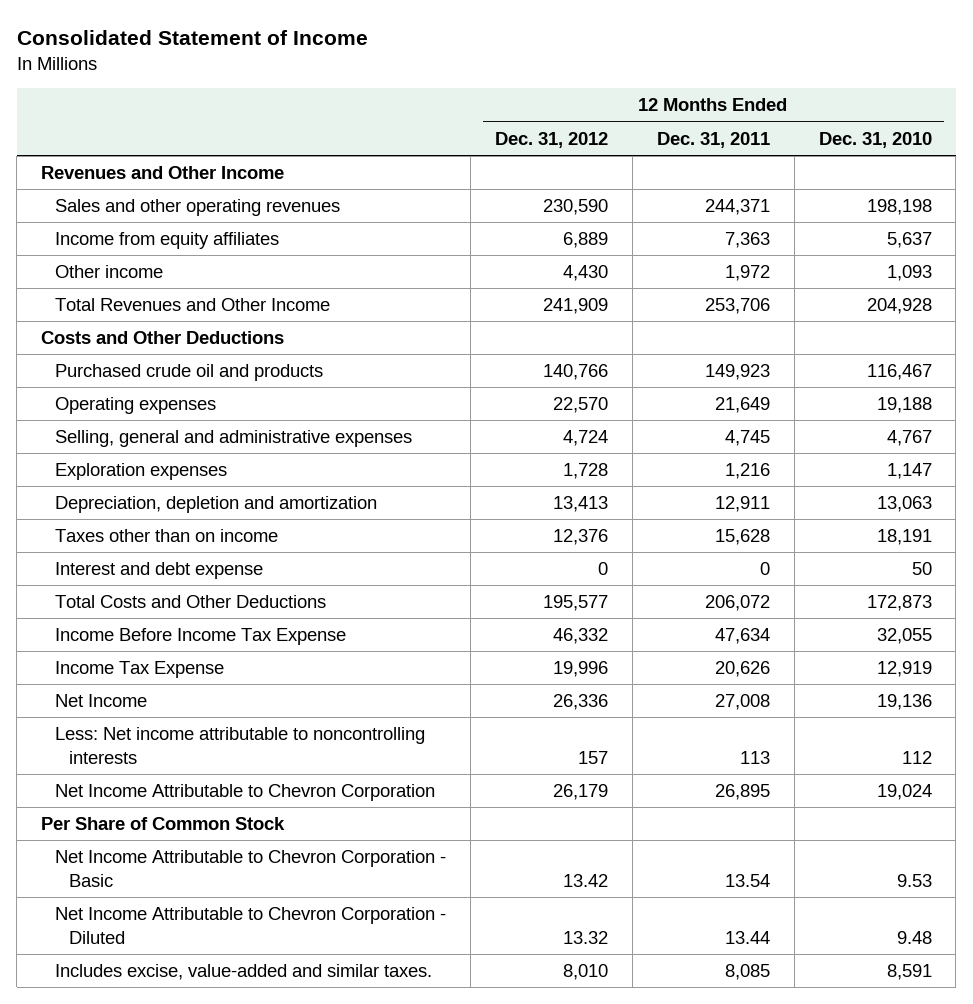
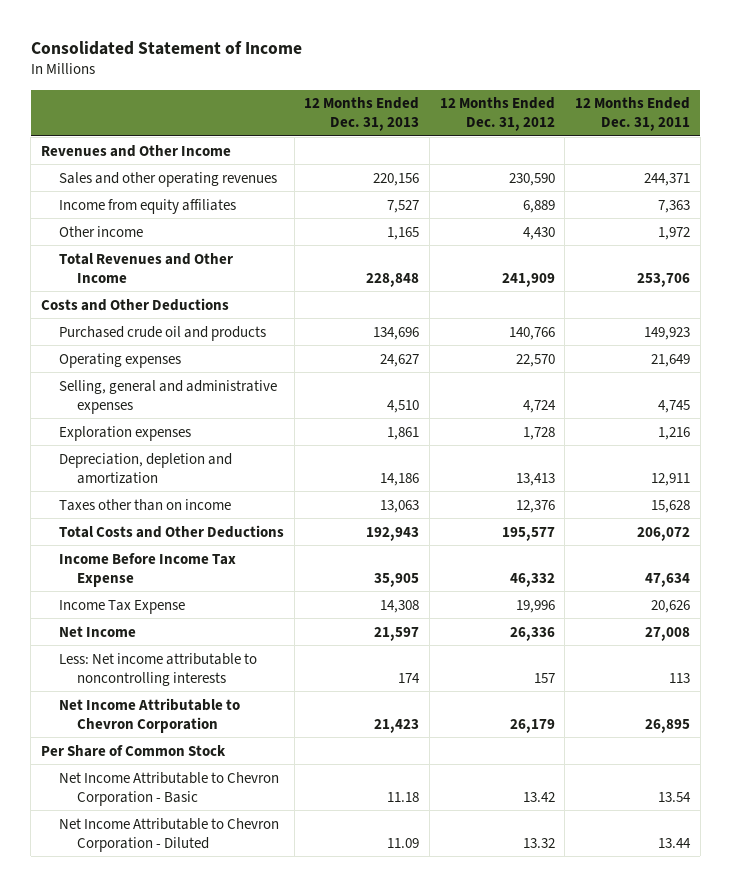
[818,131,932,148] Dec. 31, 2010 -> none
none -> [304,97,420,132] 12 Months Ended Dec. 31, 2013
[55,562,264,580] Interest and debt expense -> none
[55,964,433,981] Includes excise, value-added and similar taxes. -> none

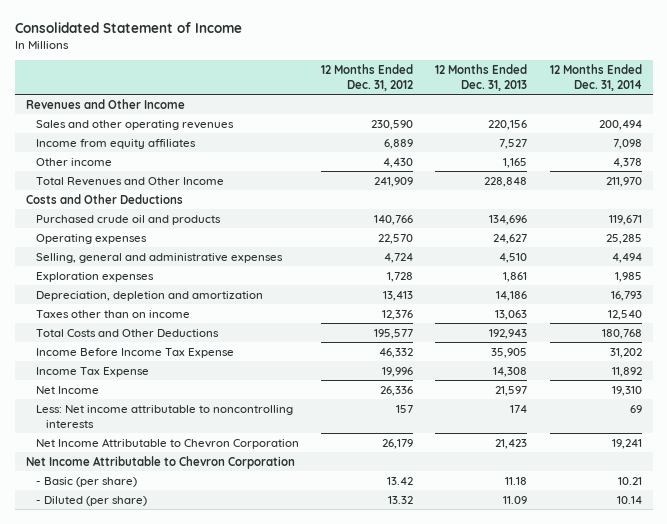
[574,97,690,132] 12 Months Ended Dec. 31, 2011 -> none
none -> [549,63,642,91] 12 Months Ended Dec. 31, 2014
[41,744,227,757] Per Share of Common Stock -> [25,455,295,469] Net Income Attributable to Chevron Corporation
[58,771,279,806] Net Income Attributable to Chevron Corporation - Basic -> [36,476,138,487] - Basic (per share)
[58,817,279,852] Net Income Attributable to Chevron Corporation - Diluted -> [36,495,148,506] - Diluted (per share)

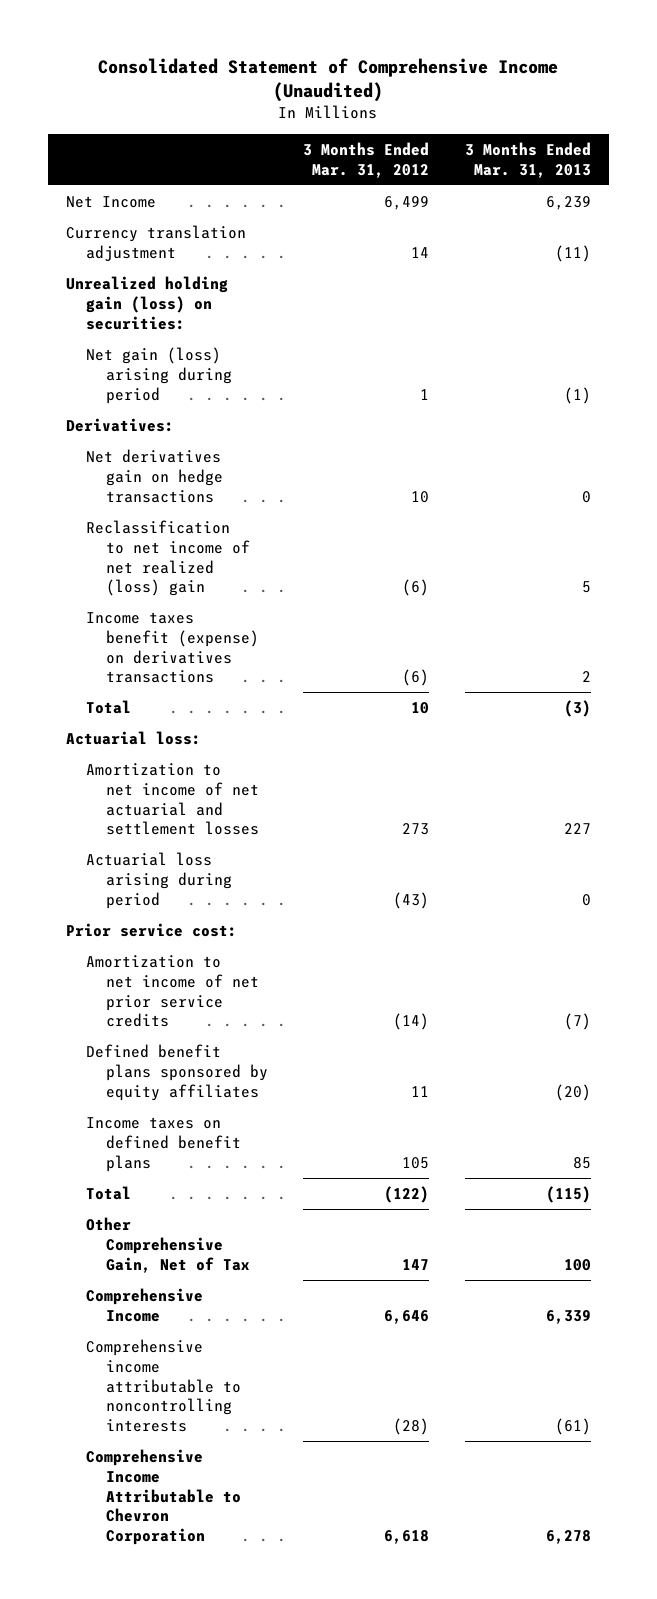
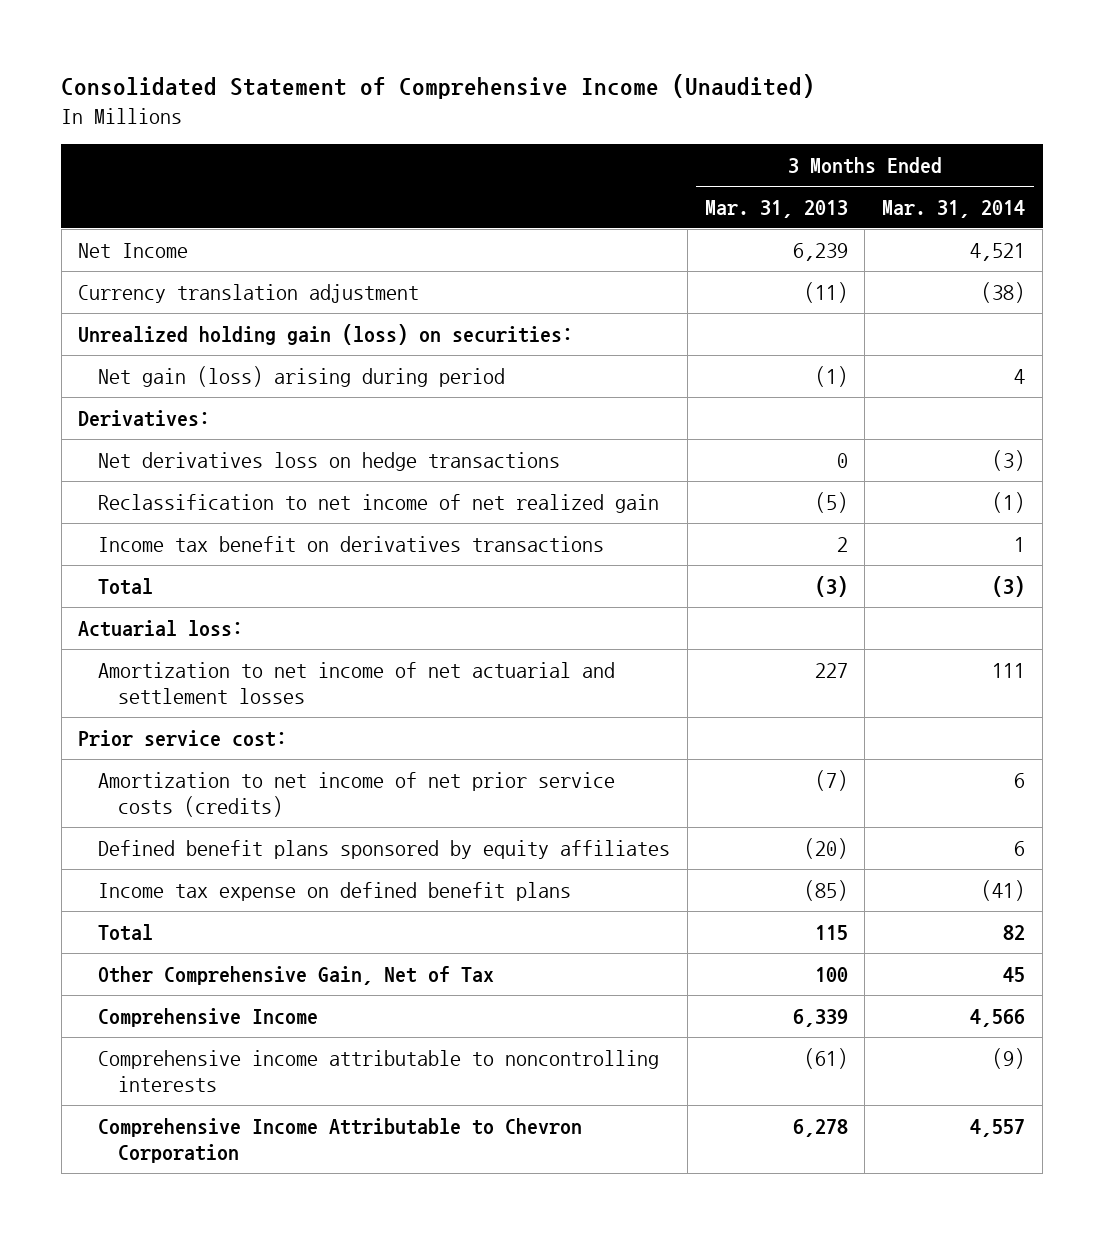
[303,141,430,178] 3 Months Ended Mar. 31, 2012 -> none
none -> [882,199,1026,218] Mar. 31, 2014
[85,448,223,503] Net derivatives gain on hedge transactions -> [98,451,561,471] Net derivatives loss on hedge transactions
[85,519,250,597] Reclassification to net income of net realized (loss) gain -> [98,493,660,513] Reclassification to net income of net realized gain
[581,581,591,594] 5 -> [814,491,848,513] (5)
[85,611,259,684] Income taxes benefit (expense) on derivatives transactions -> [98,535,605,552] Income tax benefit on derivatives transactions
[85,851,232,909] Actuarial loss arising during period -> none
[85,954,259,1028] Amortization to net income of net prior service credits -> [98,771,616,817] Amortization to net income of net prior service costs (credits)
[85,1116,241,1172] Income taxes on defined benefit plans -> [98,881,572,901] Income tax expense on defined benefit plans
[572,1156,591,1169] 85 -> [803,879,848,901] (85)
[545,1185,591,1203] (115) -> [814,924,848,940] 115

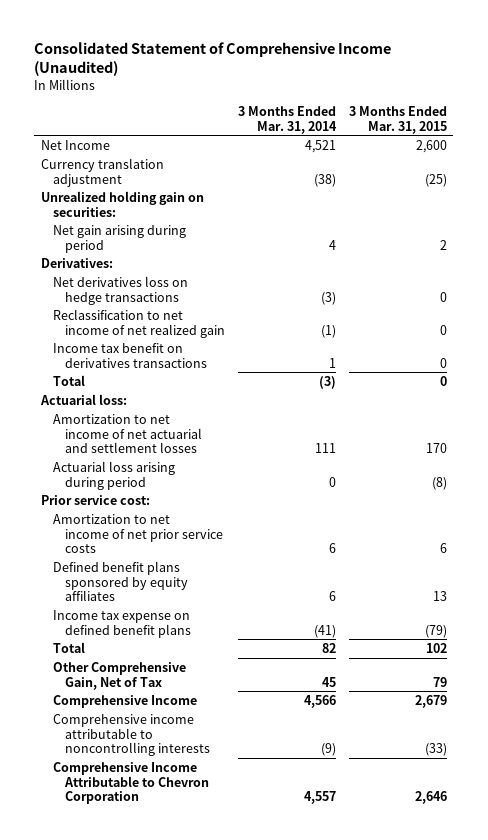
[704,199,848,218] Mar. 31, 2013 -> none
none -> [349,105,448,134] 3 Months Ended Mar. 31, 2015
[78,323,574,345] Unrealized holding gain (loss) on securities: -> [40,190,204,217] Unrealized holding gain on securities:
[98,365,506,387] Net gain (loss) arising during period -> [53,224,187,253] Net gain arising during period
none -> [53,460,176,490] Actuarial loss arising during period
[98,771,616,817] Amortization to net income of net prior service costs (credits) -> [53,513,224,554] Amortization to net income of net prior service costs

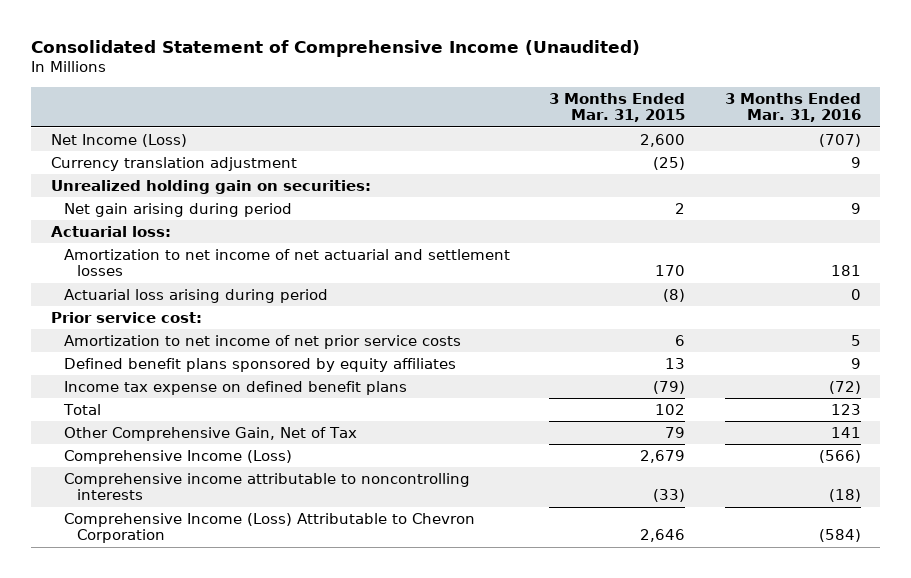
[238,105,338,134] 3 Months Ended Mar. 31, 2014 -> none
none -> [724,92,861,123] 3 Months Ended Mar. 31, 2016
[40,139,110,150] Net Income -> [50,133,187,147] Net Income (Loss)
[40,257,113,268] Derivatives: -> none
[53,275,189,305] Net derivatives loss on hedge transactions -> none
[53,308,226,338] Reclassification to net income of net realized gain -> none
[53,342,208,368] Income tax benefit on derivatives transactions -> none
[53,374,86,386] Total -> none
[53,694,198,708] Comprehensive Income -> [63,449,292,464] Comprehensive Income (Loss)
[53,761,210,805] Comprehensive Income Attributable to Chevron Corporation -> [63,512,475,544] Comprehensive Income (Loss) Attributable to Chevron Corporation

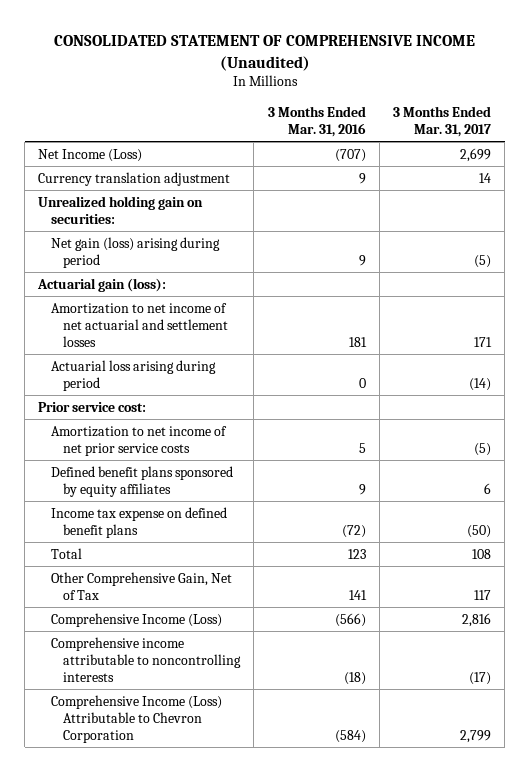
[30,40,640,58] Consolidated Statement of Comprehensive Income (Unaudited) -> [53,35,475,71] CONSOLIDATED STATEMENT OF COMPREHENSIVE INCOME (Unaudited)
[549,92,686,123] 3 Months Ended Mar. 31, 2015 -> none
none -> [393,106,492,138] 3 Months Ended Mar. 31, 2017
[63,202,292,217] Net gain arising during period -> [50,236,220,268] Net gain (loss) arising during period
[50,225,171,237] Actuarial loss: -> [37,277,167,292] Actuarial gain (loss):

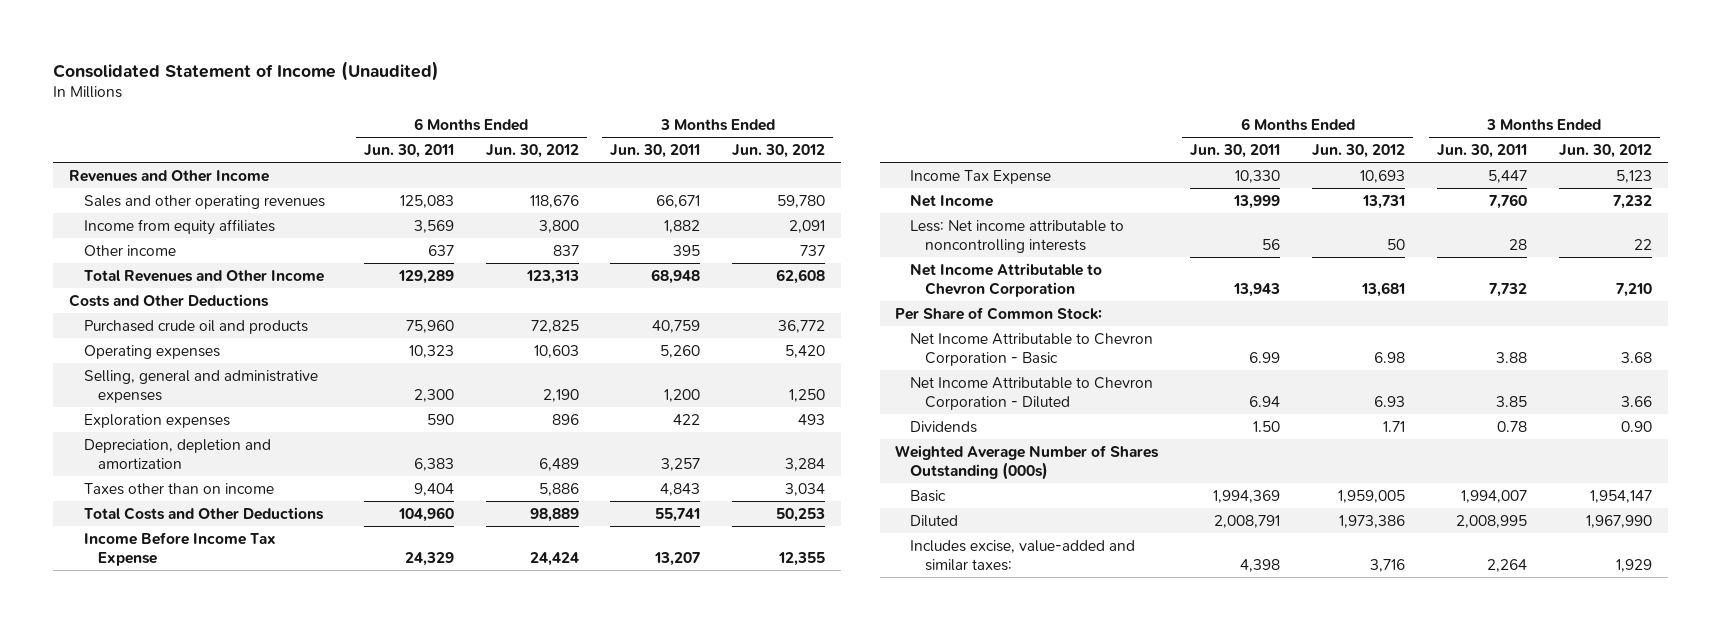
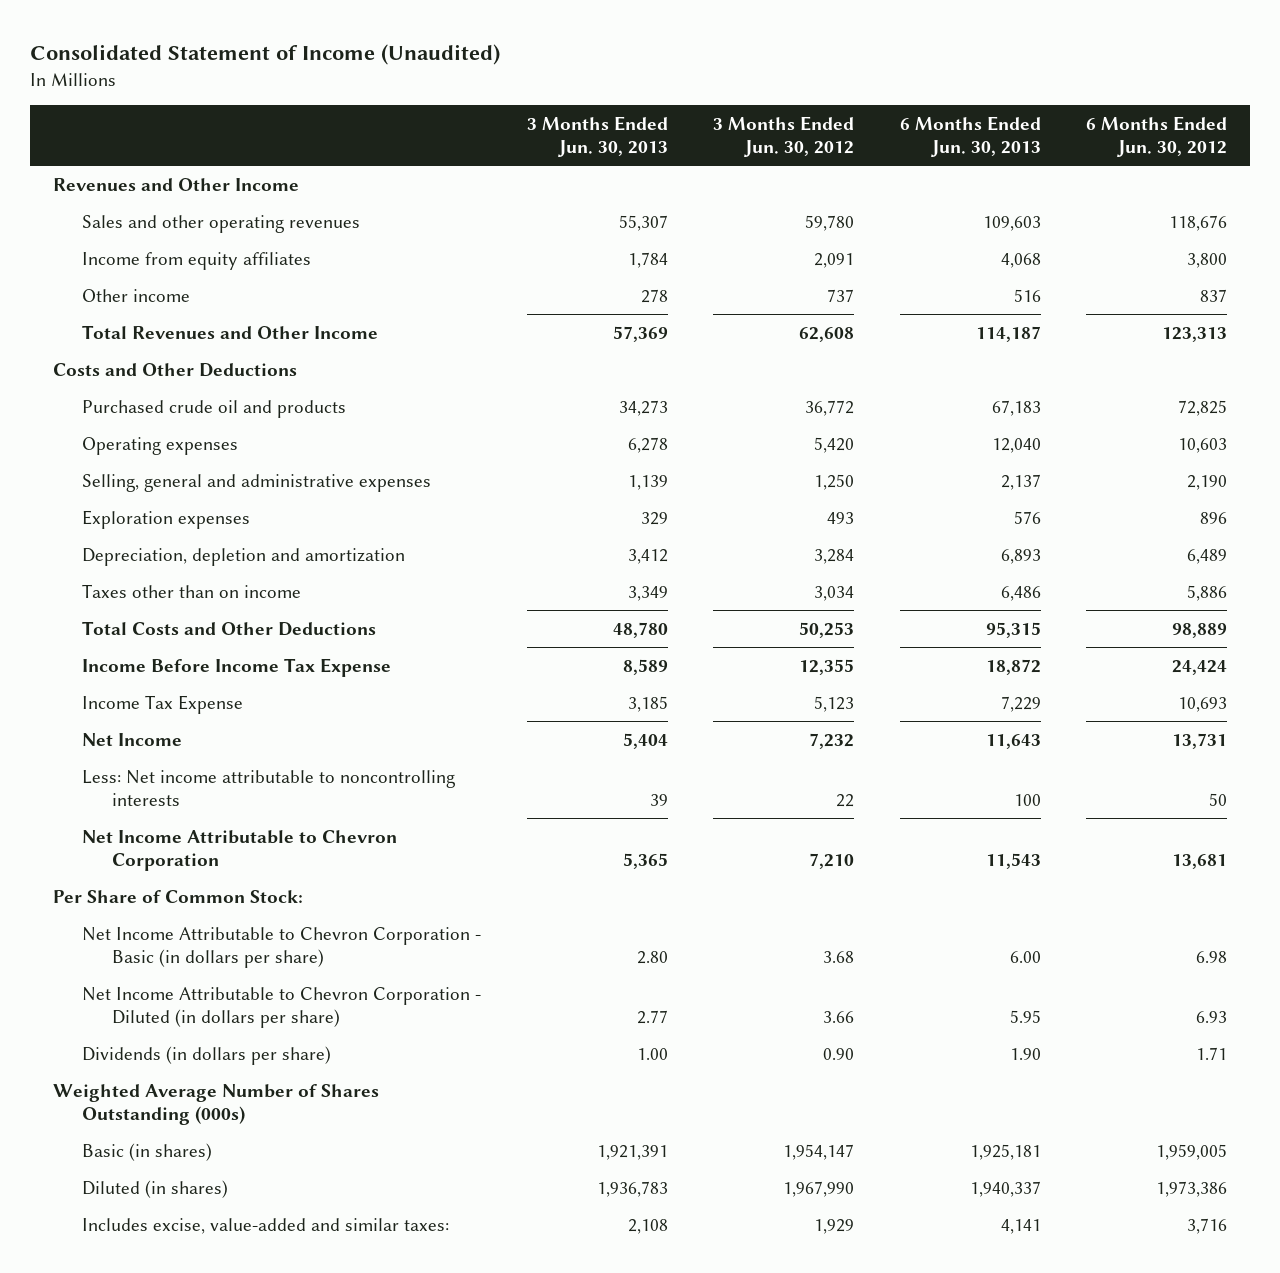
[363,144,454,159] Jun. 30, 2011 -> none
[610,144,701,159] Jun. 30, 2011 -> none
none -> [526,115,668,157] 3 Months Ended Jun. 30, 2013
none -> [899,115,1041,157] 6 Months Ended Jun. 30, 2013
[910,332,1154,366] Net Income Attributable to Chevron Corporation - Basic -> [82,926,482,968] Net Income Attributable to Chevron Corporation - Basic (in dollars per share)
[910,376,1154,410] Net Income Attributable to Chevron Corporation - Diluted -> [82,986,482,1028] Net Income Attributable to Chevron Corporation - Diluted (in dollars per share)
[910,420,978,433] Dividends -> [82,1045,332,1065] Dividends (in dollars per share)
[910,489,947,502] Basic -> [82,1142,213,1161] Basic (in shares)
[910,514,959,527] Diluted -> [82,1179,229,1198] Diluted (in shares)

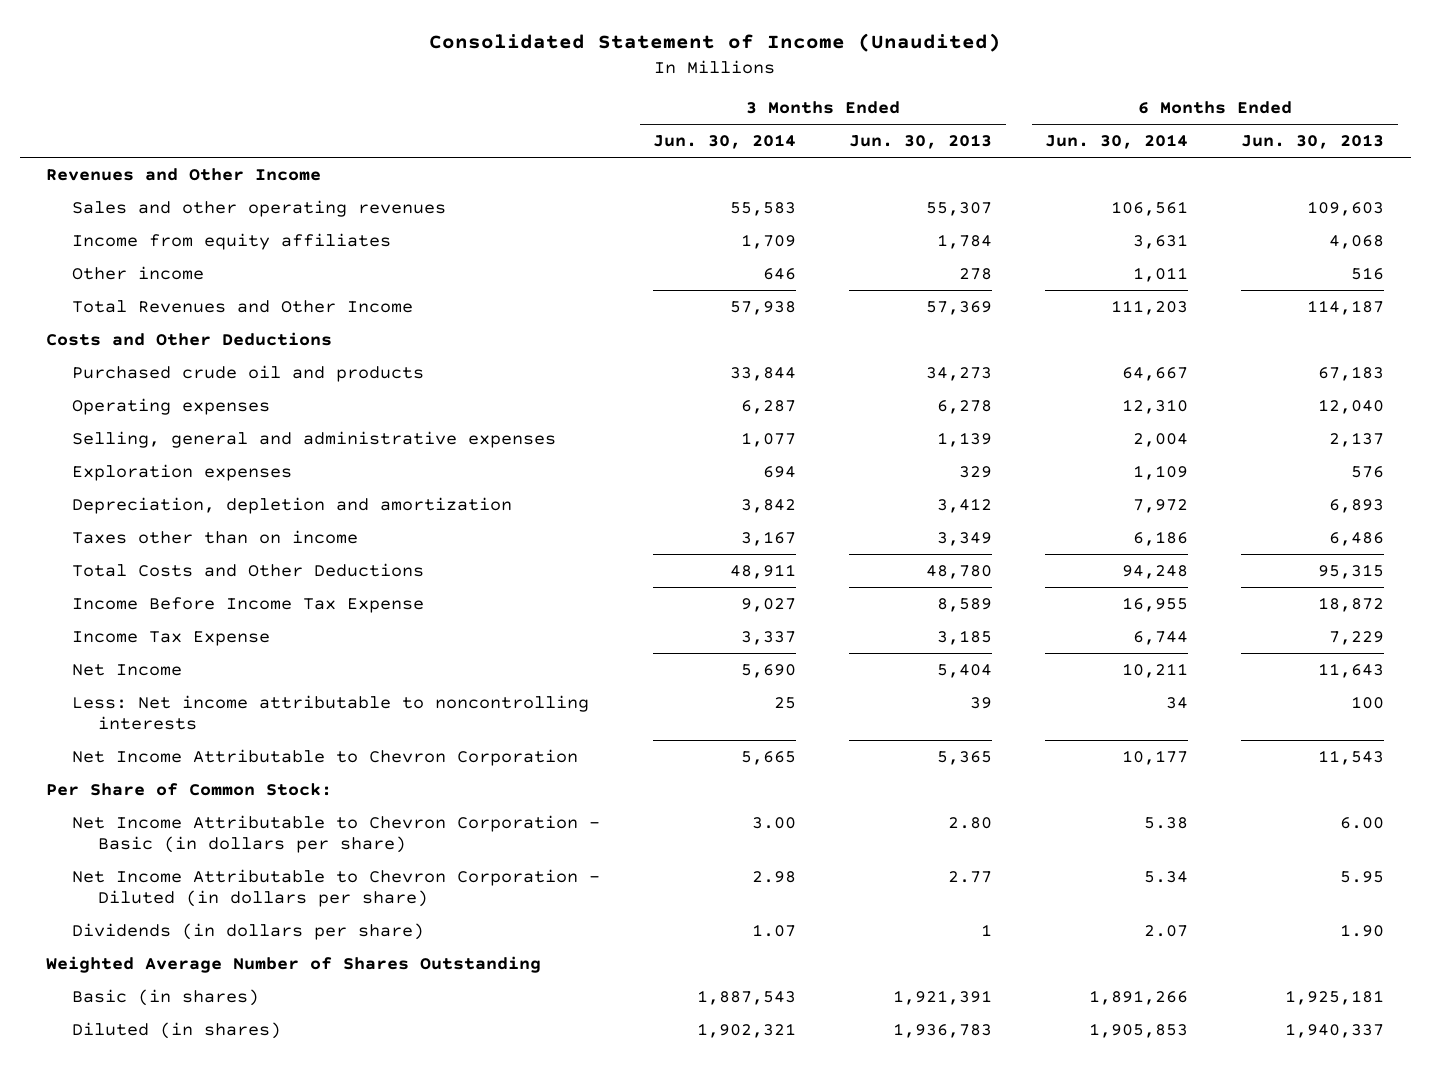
[713,115,855,157] 3 Months Ended Jun. 30, 2012 -> none
[1086,115,1228,157] 6 Months Ended Jun. 30, 2012 -> none
none -> [653,134,797,150] Jun. 30, 2014
none -> [1045,134,1189,150] Jun. 30, 2014
[636,1047,668,1060] 1.00 -> [981,923,993,936] 1
[52,1083,379,1125] Weighted Average Number of Shares Outstanding (000s) -> [46,955,542,973] Weighted Average Number of Shares Outstanding
[82,1217,450,1234] Includes excise, value-added and similar taxes: -> none

